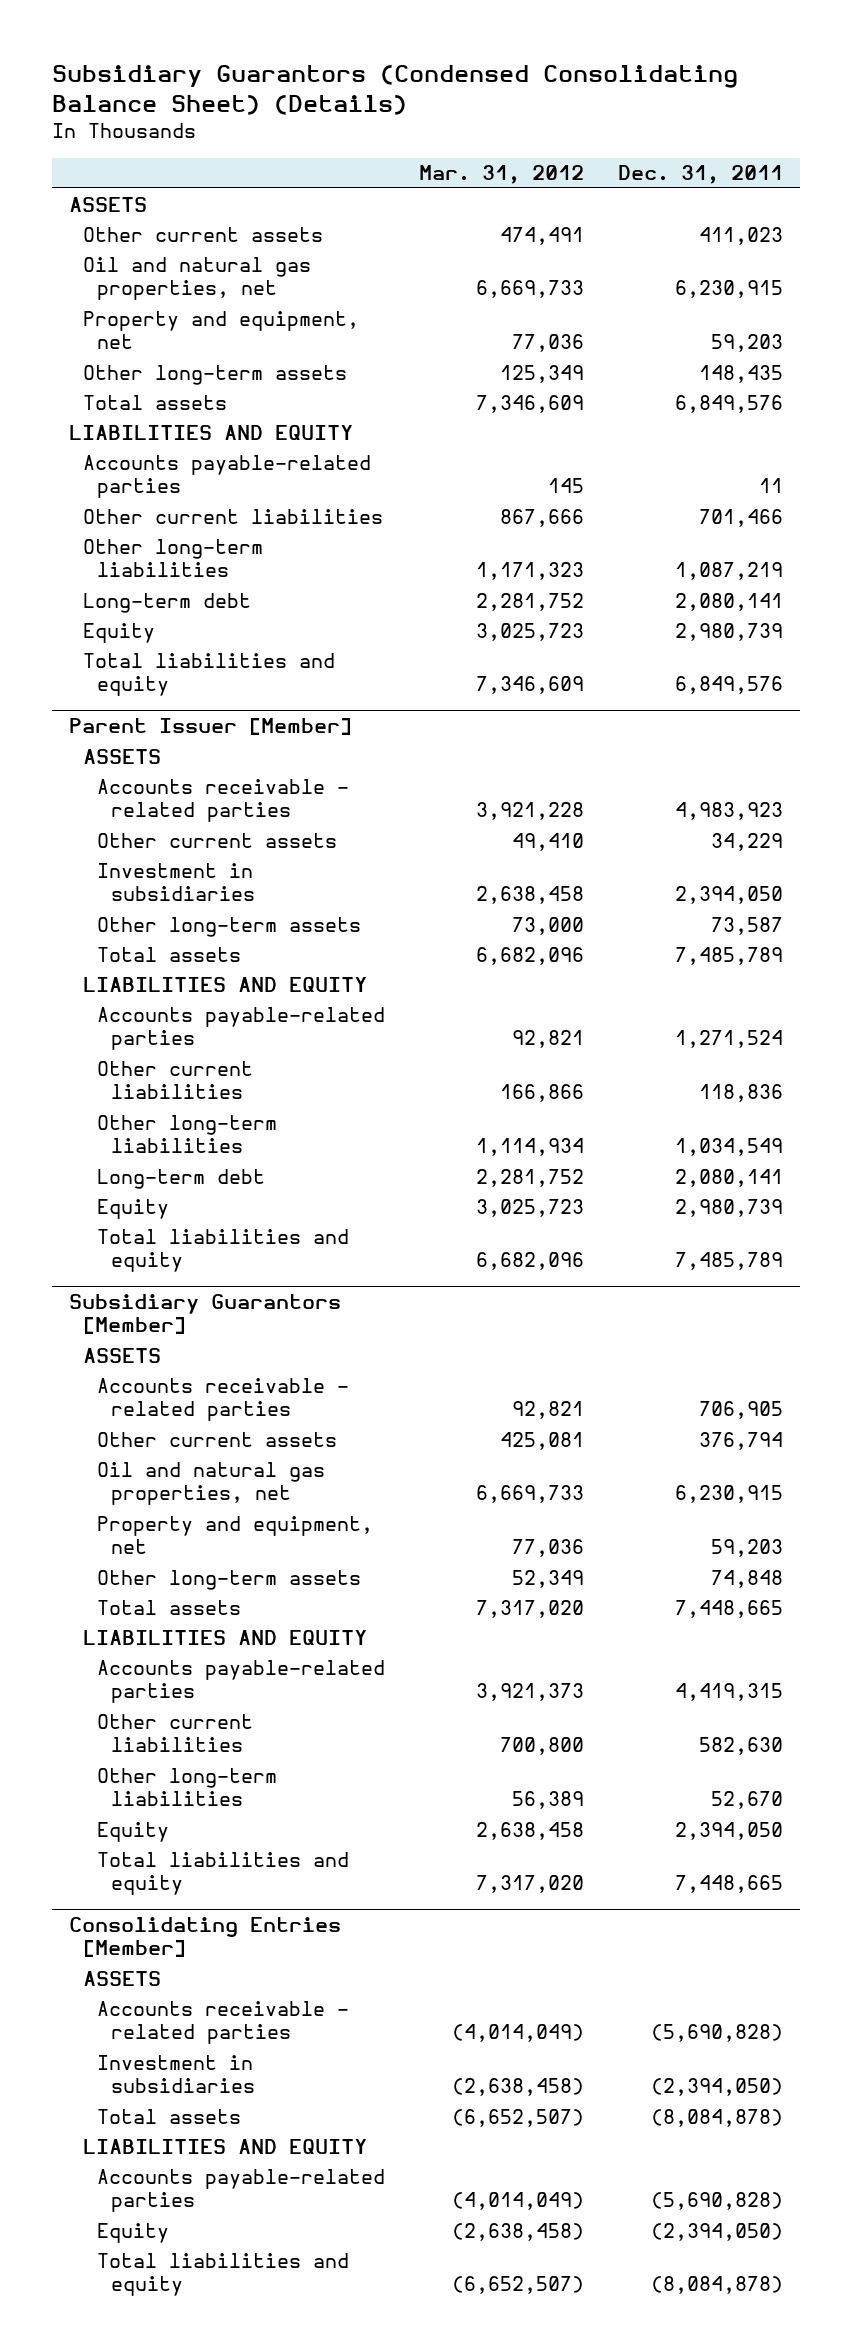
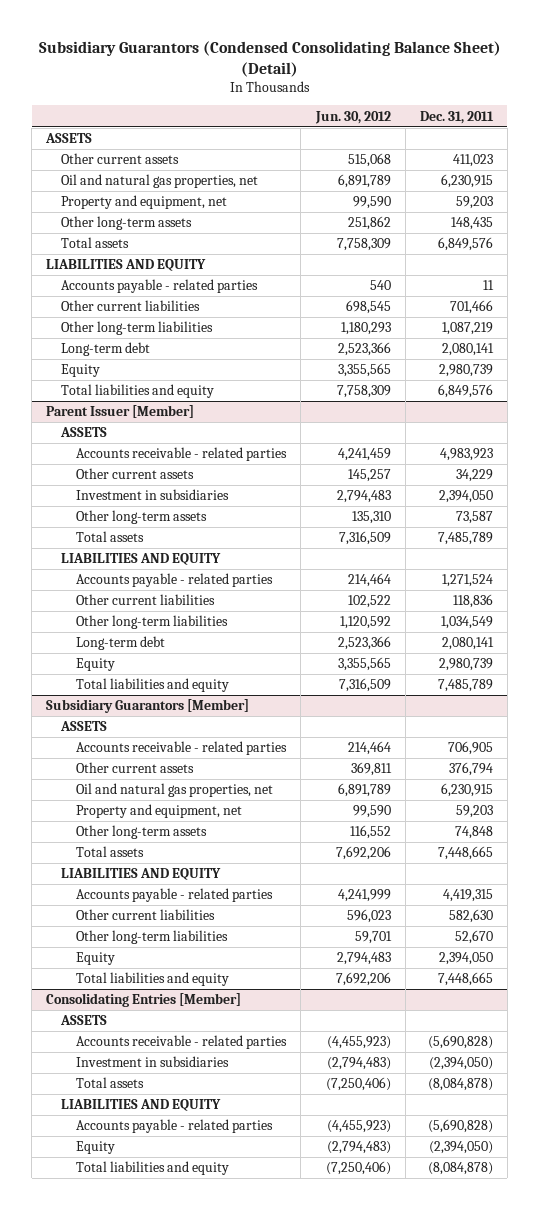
[51,64,738,115] Subsidiary Guarantors (Condensed Consolidating Balance Sheet) (Details) -> [38,40,501,77] Subsidiary Guarantors (Condensed Consolidating Balance Sheet) (Detail)
[418,165,584,185] Mar. 31, 2012 -> none
none -> [314,110,391,124] Jun. 30, 2012
[82,454,371,498] Accounts payable-related parties -> [61,279,259,294] Accounts payable - related parties
[96,1006,385,1050] Accounts payable-related parties -> [76,573,274,588] Accounts payable - related parties
[96,1659,385,1703] Accounts payable-related parties -> [76,888,274,903] Accounts payable - related parties
[96,2168,385,2212] Accounts payable-related parties -> [76,1119,274,1134] Accounts payable - related parties

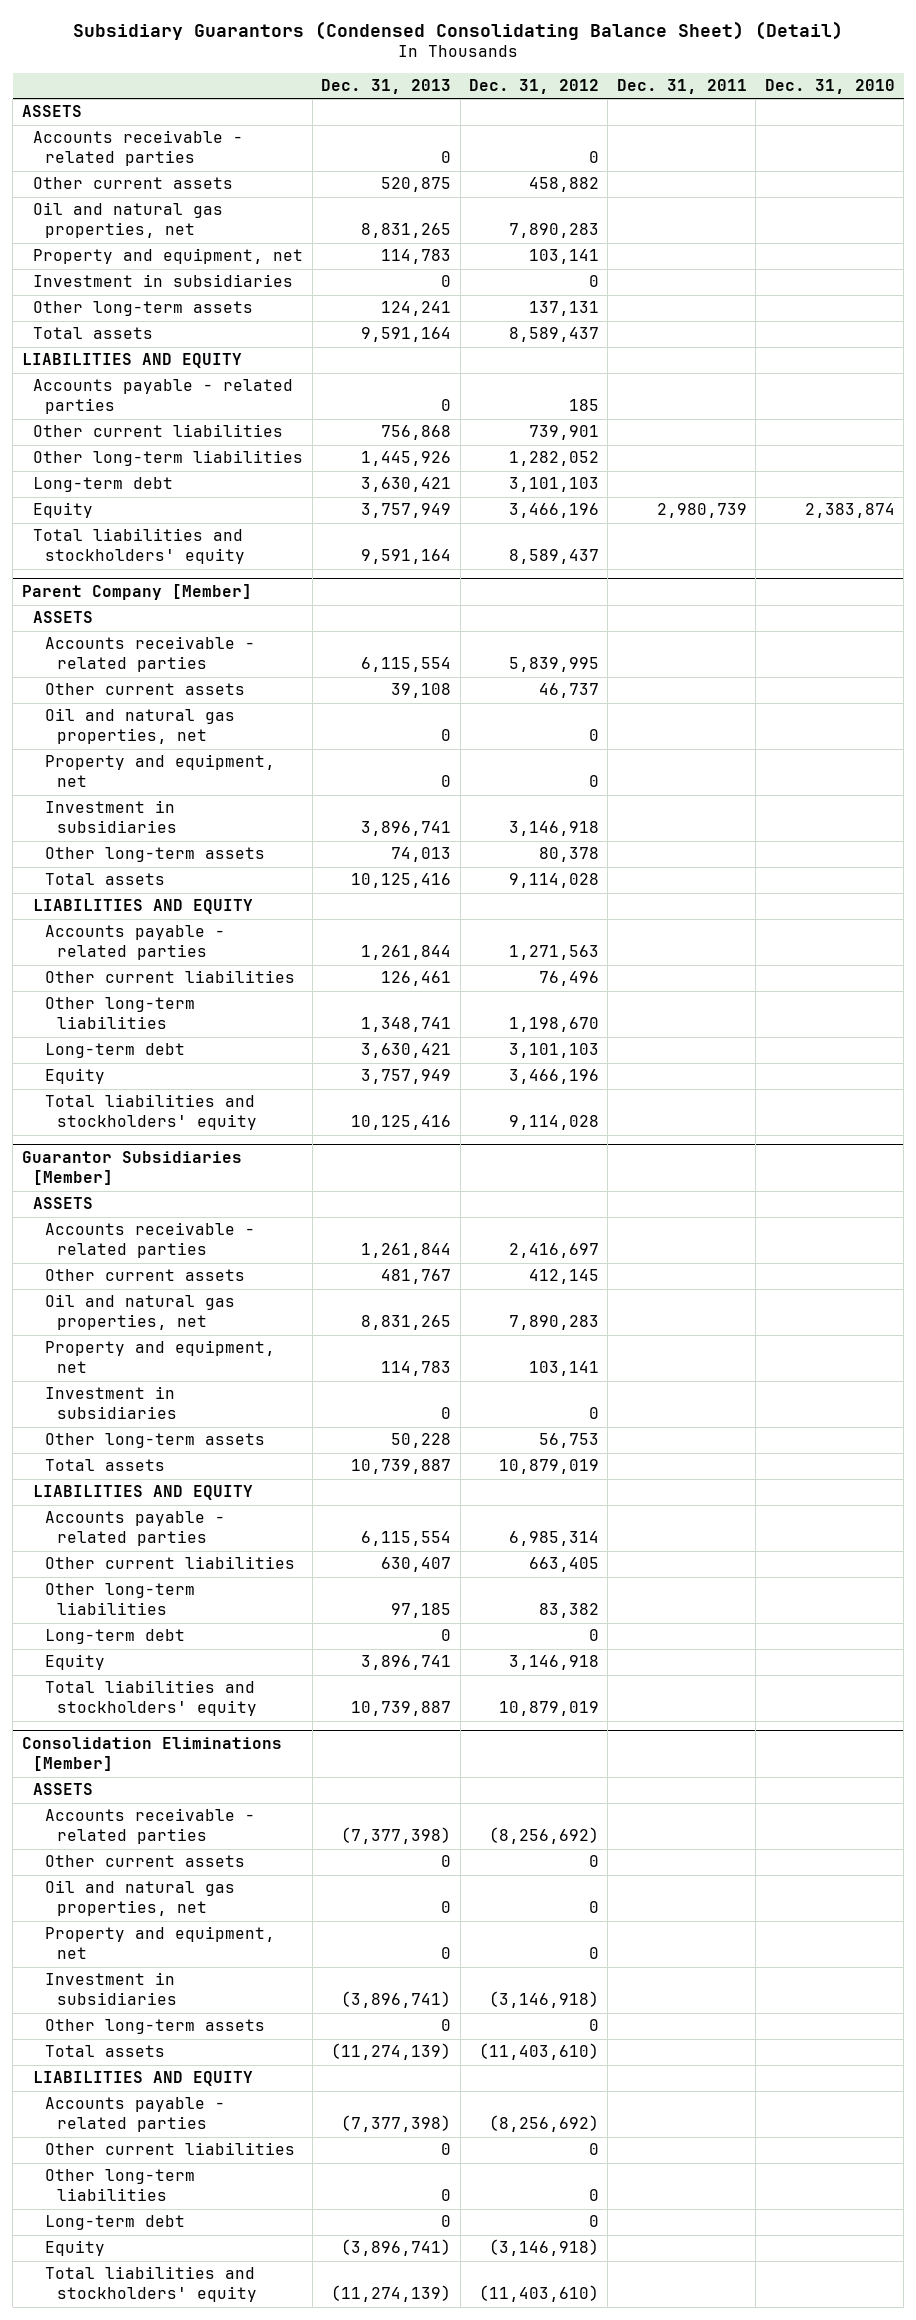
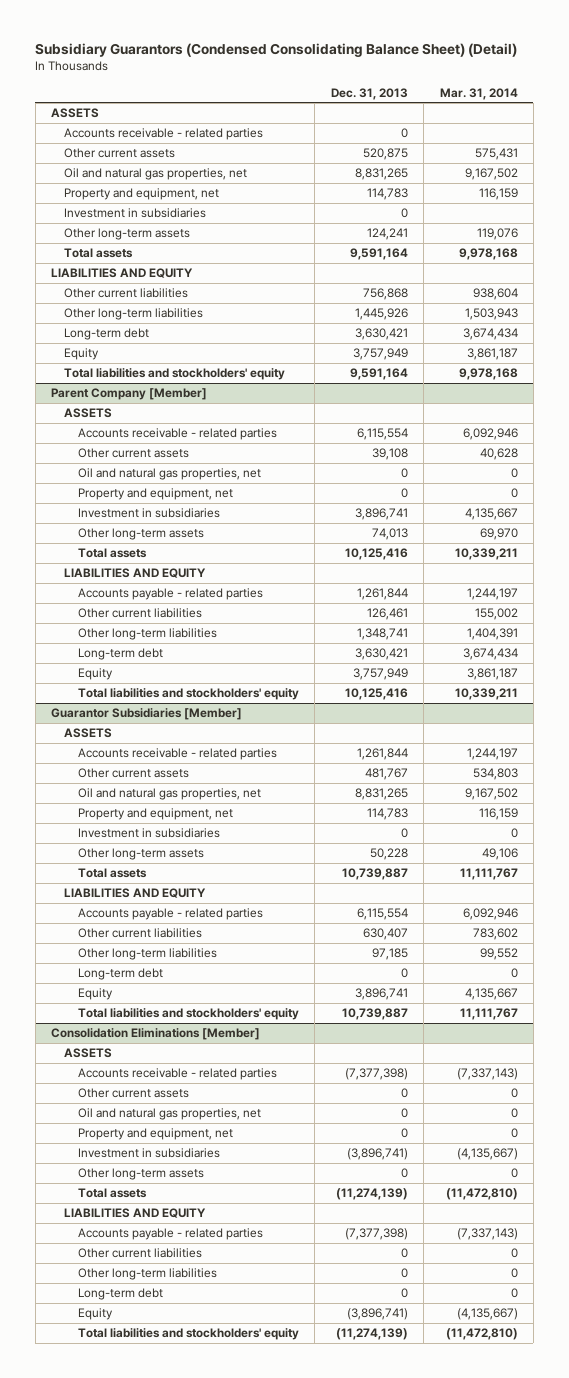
[469,79,600,95] Dec. 31, 2012 -> none
[616,79,747,95] Dec. 31, 2011 -> none
[764,79,895,95] Dec. 31, 2010 -> none
none -> [439,87,518,100] Mar. 31, 2014
[33,379,294,415] Accounts payable - related parties -> none

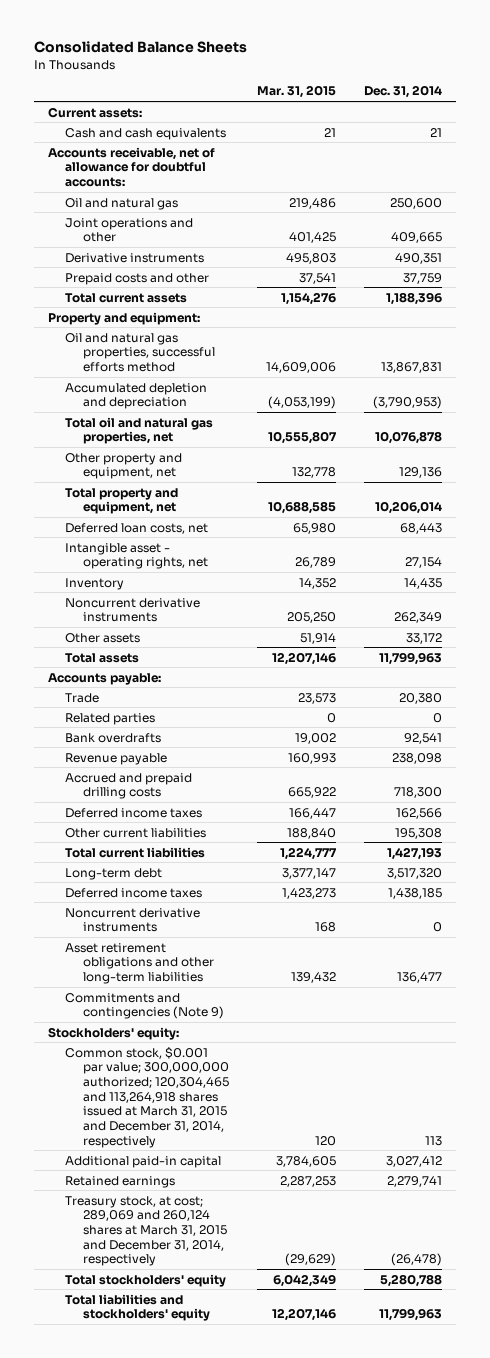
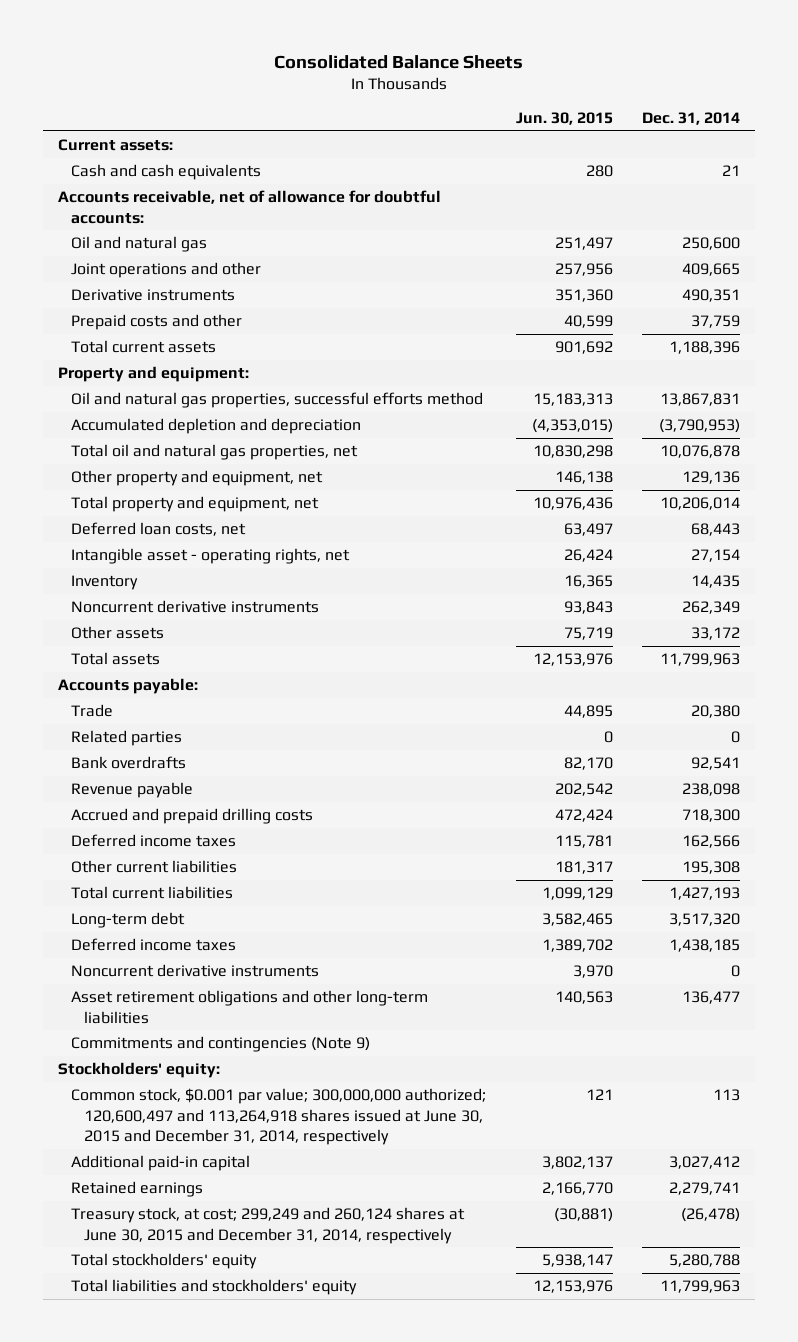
[257,85,337,99] Mar. 31, 2015 -> none
none -> [515,112,613,126] Jun. 30, 2015
[65,1046,230,1148] Common stock, $0.001 par value; 300,000,000 authorized; 120,304,465 and 113,264,918 shares issued at March 31, 2015 and December 31, 2014, respectively -> [71,1088,487,1146] Common stock, $0.001 par value; 300,000,000 authorized; 120,600,497 and 113,264,918 shares issued at June 30, 2015 and December 31, 2014, respectively
[65,1195,228,1267] Treasury stock, at cost; 289,069 and 260,124 shares at March 31, 2015 and December 31, 2014, respectively -> [71,1207,466,1244] Treasury stock, at cost; 299,249 and 260,124 shares at June 30, 2015 and December 31, 2014, respectively

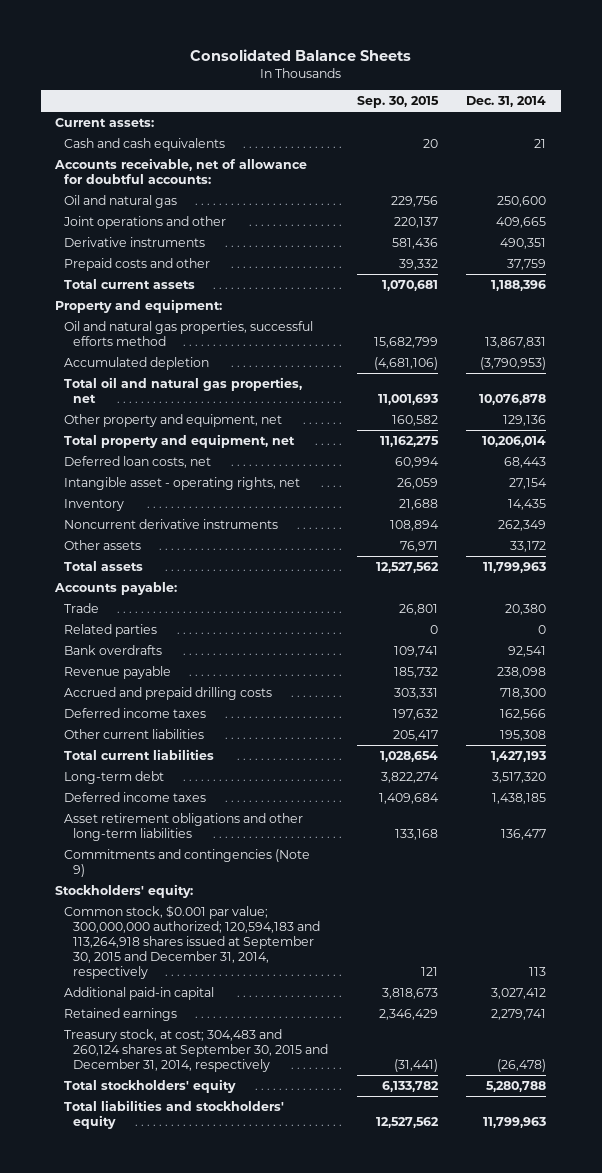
[515,112,613,126] Jun. 30, 2015 -> none
none -> [356,96,439,109] Sep. 30, 2015
[71,418,362,435] Accumulated depletion and depreciation -> [64,356,210,370] Accumulated depletion
[71,964,320,978] Noncurrent derivative instruments -> none
[71,1088,487,1146] Common stock, $0.001 par value; 300,000,000 authorized; 120,600,497 and 113,264,918 shares issued at June 30, 2015 and December 31, 2014, respectively -> [64,904,321,980] Common stock, $0.001 par value; 300,000,000 authorized; 120,594,183 and 113,264,918 shares issued at September 30, 2015 and December 31, 2014, respectively
[71,1207,466,1244] Treasury stock, at cost; 299,249 and 260,124 shares at June 30, 2015 and December 31, 2014, respectively -> [64,1028,329,1073] Treasury stock, at cost; 304,483 and 260,124 shares at September 30, 2015 and December 31, 2014, respectively

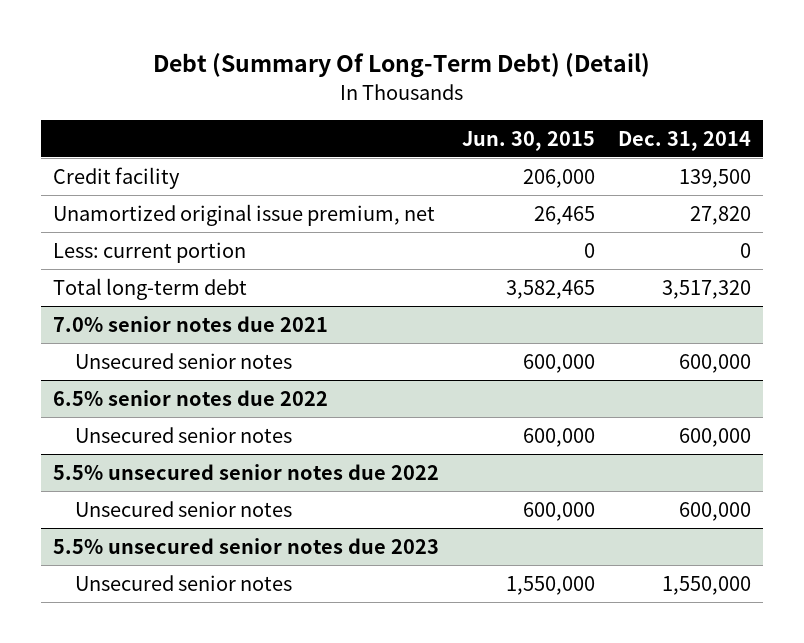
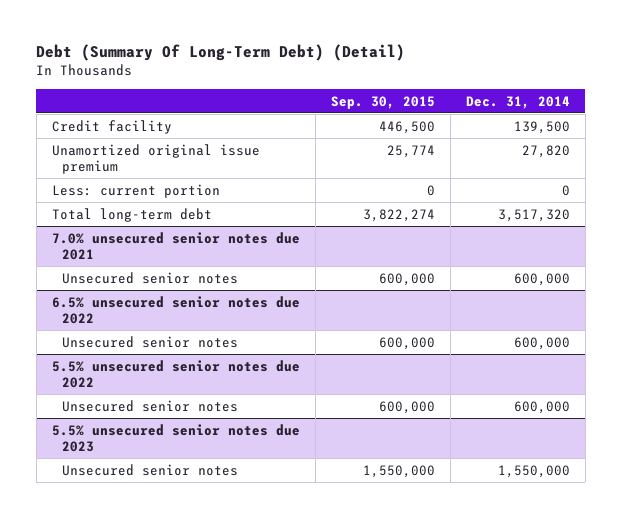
[461,130,595,151] Jun. 30, 2015 -> none
none -> [330,95,435,109] Sep. 30, 2015
[52,203,435,226] Unamortized original issue premium, net -> [51,143,260,175] Unamortized original issue premium
[52,315,328,332] 7.0% senior notes due 2021 -> [51,231,300,261] 7.0% unsecured senior notes due 2021
[52,389,328,406] 6.5% senior notes due 2022 -> [51,295,300,325] 6.5% unsecured senior notes due 2022

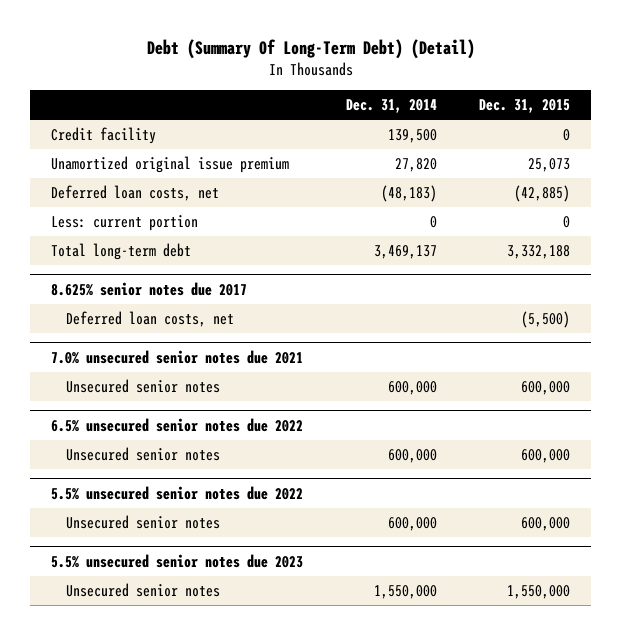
[330,95,435,109] Sep. 30, 2015 -> none
none -> [479,99,571,114] Dec. 31, 2015
none -> [50,185,219,202] Deferred loan costs, net
[497,208,570,222] 3,517,320 -> [373,245,437,260] 3,469,137
none -> [50,281,247,296] 8.625% senior notes due 2017
none -> [65,311,234,328] Deferred loan costs, net

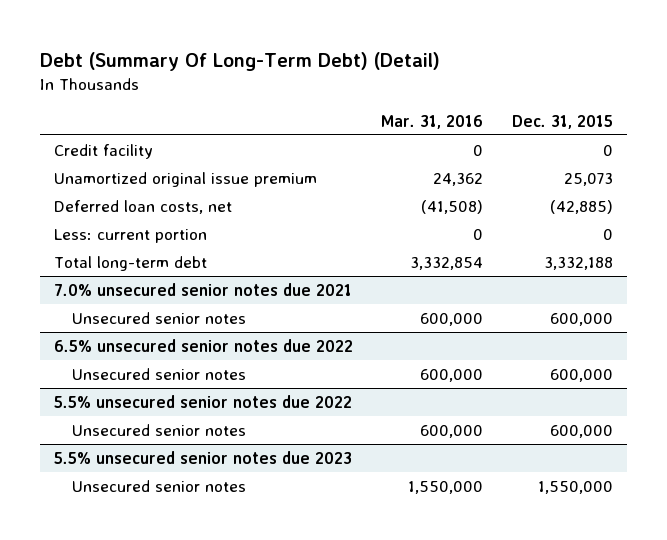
[345,99,437,114] Dec. 31, 2014 -> none
none -> [381,114,484,129] Mar. 31, 2016
[50,281,247,296] 8.625% senior notes due 2017 -> none
[65,311,234,328] Deferred loan costs, net -> none

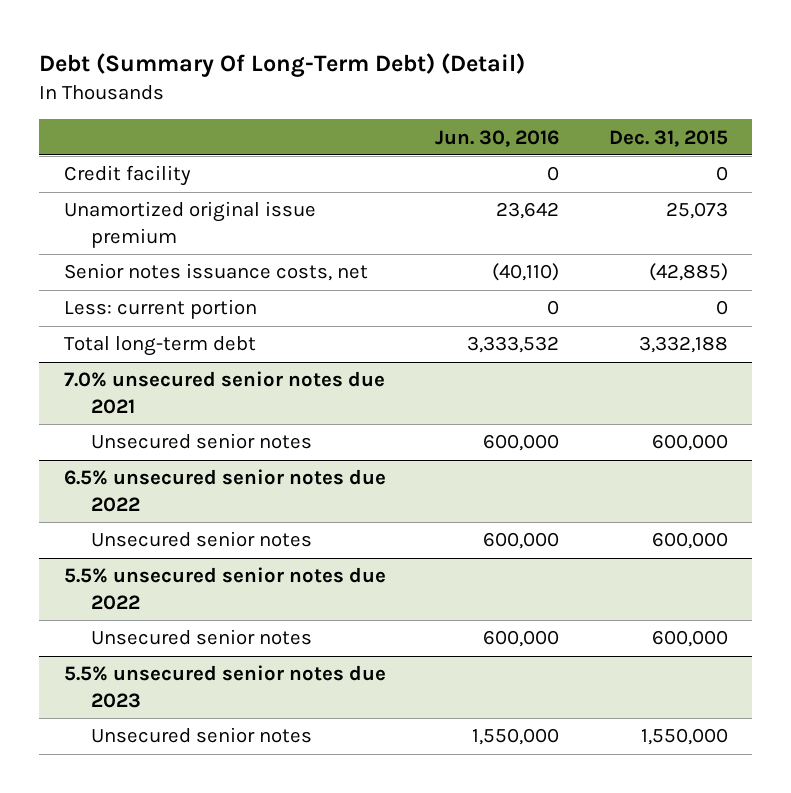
[381,114,484,129] Mar. 31, 2016 -> none
none -> [435,129,560,147] Jun. 30, 2016
[54,199,233,214] Deferred loan costs, net -> [63,263,368,282] Senior notes issuance costs, net

